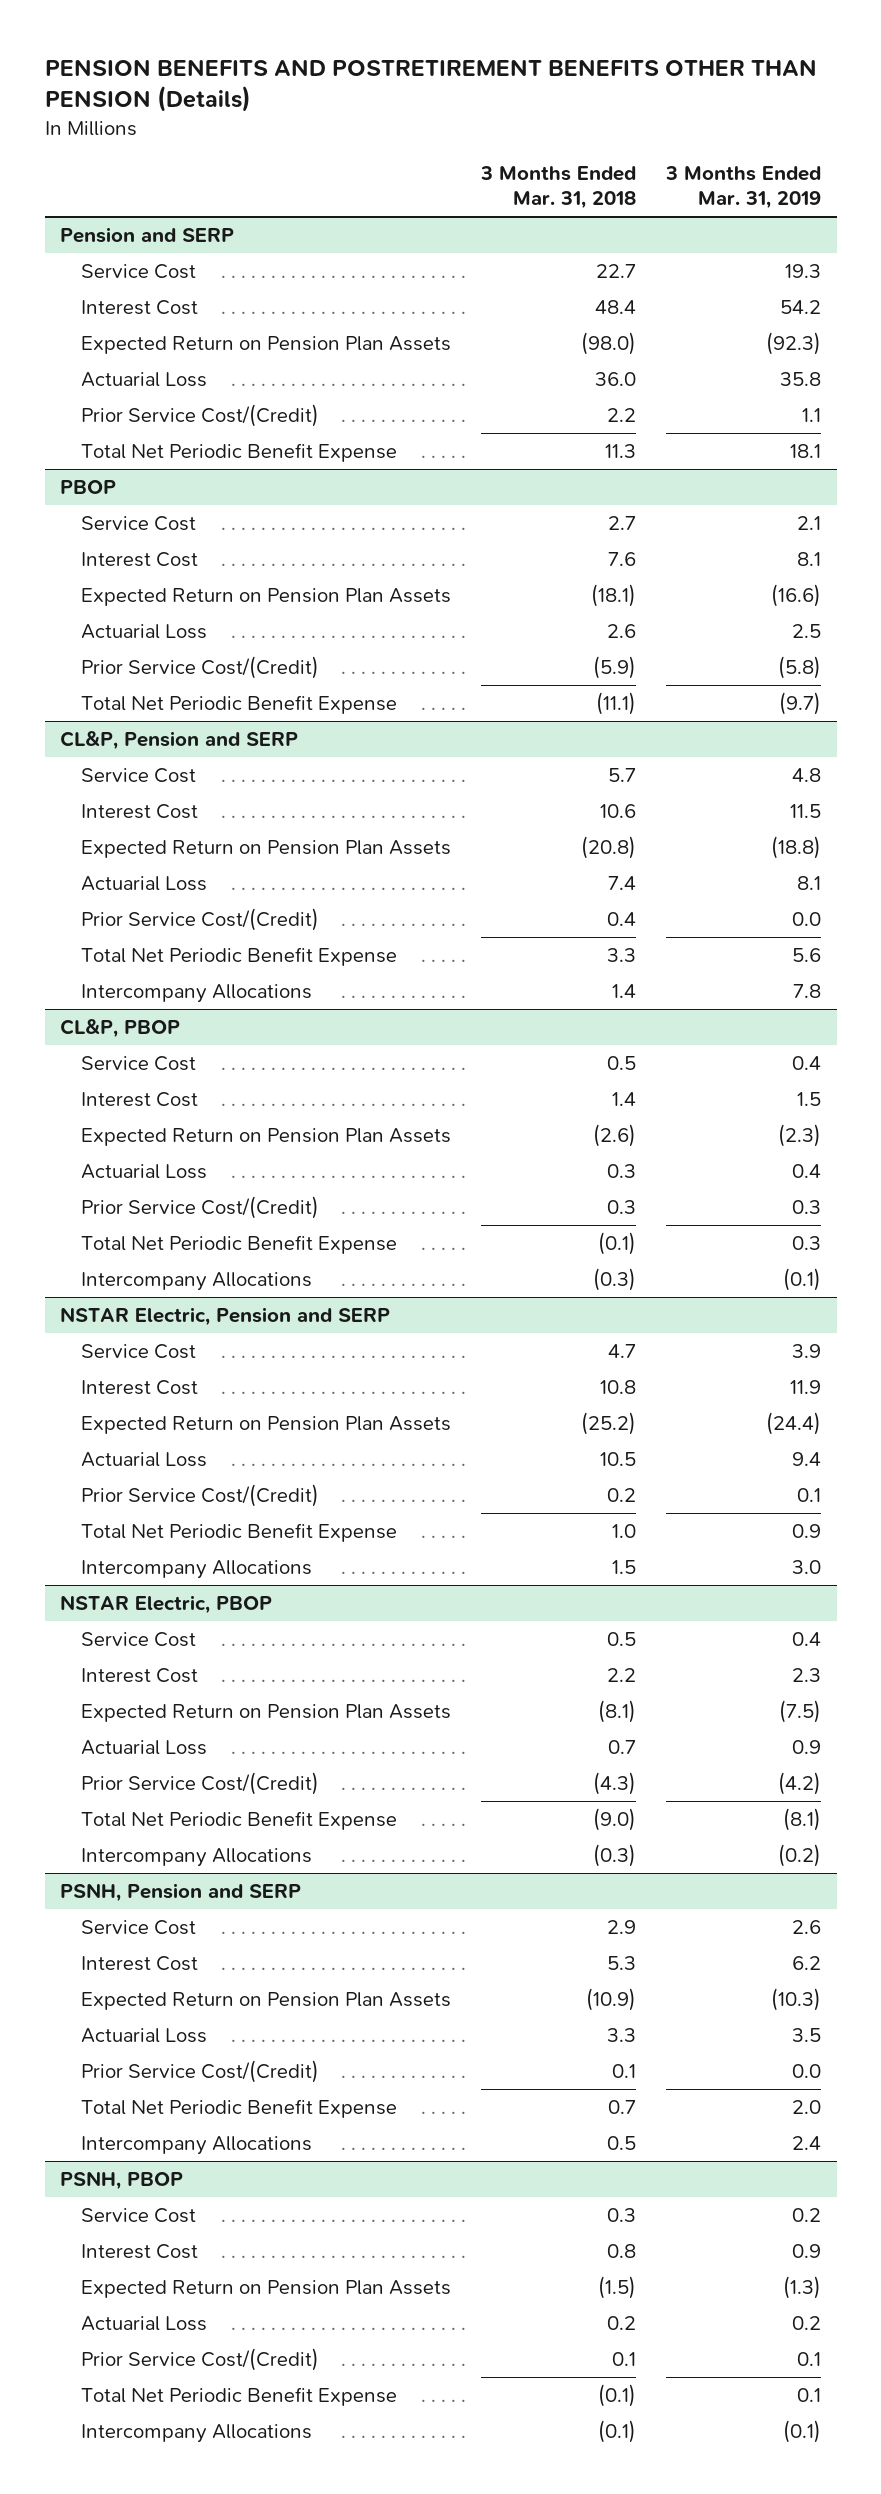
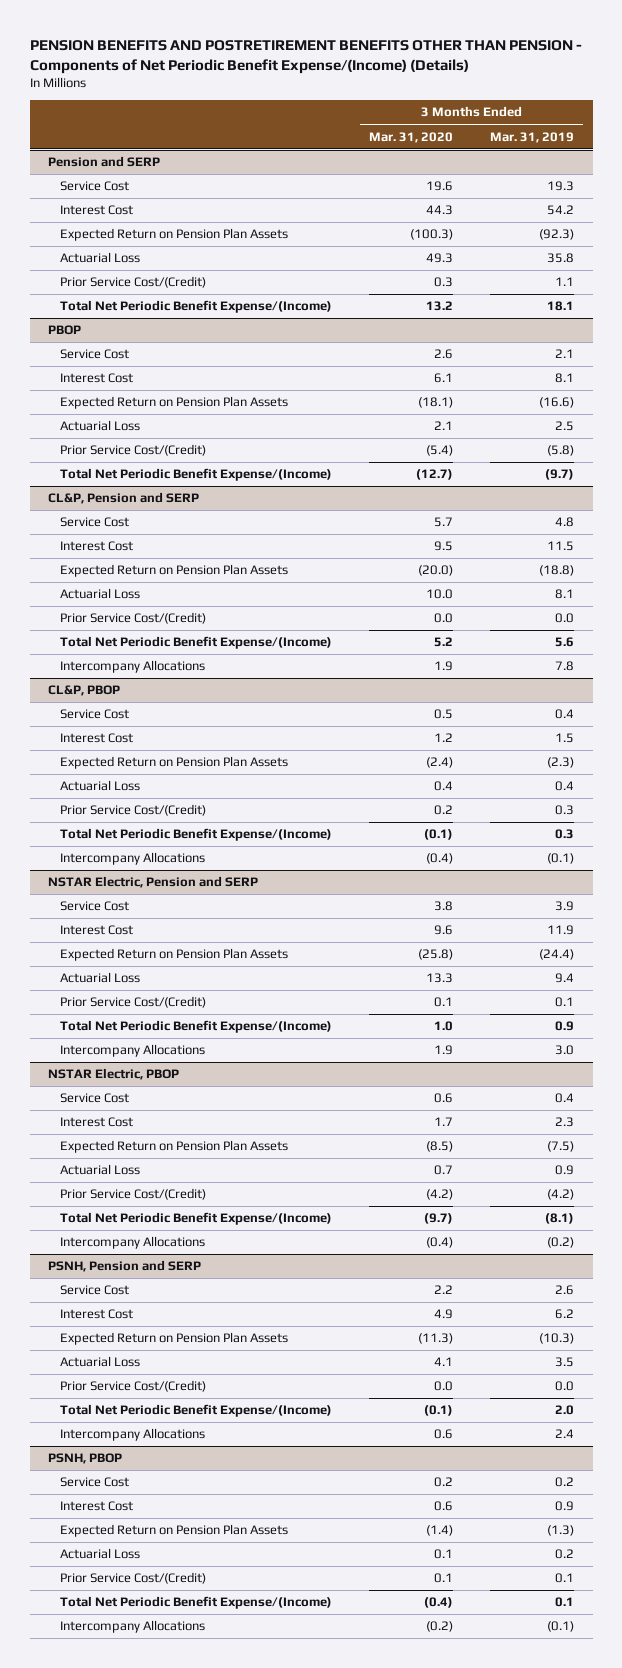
[44,59,817,113] PENSION BENEFITS AND POSTRETIREMENT BENEFITS OTHER THAN PENSION (Details) -> [29,39,582,74] PENSION BENEFITS AND POSTRETIREMENT BENEFITS OTHER THAN PENSION - Components of Net Periodic Benefit Expense/(Income) (Details)
[480,166,637,210] 3 Months Ended Mar. 31, 2018 -> none
none -> [368,131,453,143] Mar. 31, 2020
[80,442,397,462] Total Net Periodic Benefit Expense -> [59,300,332,314] Total Net Periodic Benefit Expense/(Income)
[80,694,397,714] Total Net Periodic Benefit Expense -> [59,468,332,482] Total Net Periodic Benefit Expense/(Income)
[80,946,397,966] Total Net Periodic Benefit Expense -> [59,636,332,650] Total Net Periodic Benefit Expense/(Income)
[80,1234,397,1254] Total Net Periodic Benefit Expense -> [59,828,332,842] Total Net Periodic Benefit Expense/(Income)
[80,1522,397,1542] Total Net Periodic Benefit Expense -> [59,1020,332,1034] Total Net Periodic Benefit Expense/(Income)
[80,1810,397,1830] Total Net Periodic Benefit Expense -> [59,1212,332,1226] Total Net Periodic Benefit Expense/(Income)
[80,2098,397,2118] Total Net Periodic Benefit Expense -> [59,1404,332,1418] Total Net Periodic Benefit Expense/(Income)
[80,2386,397,2406] Total Net Periodic Benefit Expense -> [59,1596,332,1610] Total Net Periodic Benefit Expense/(Income)

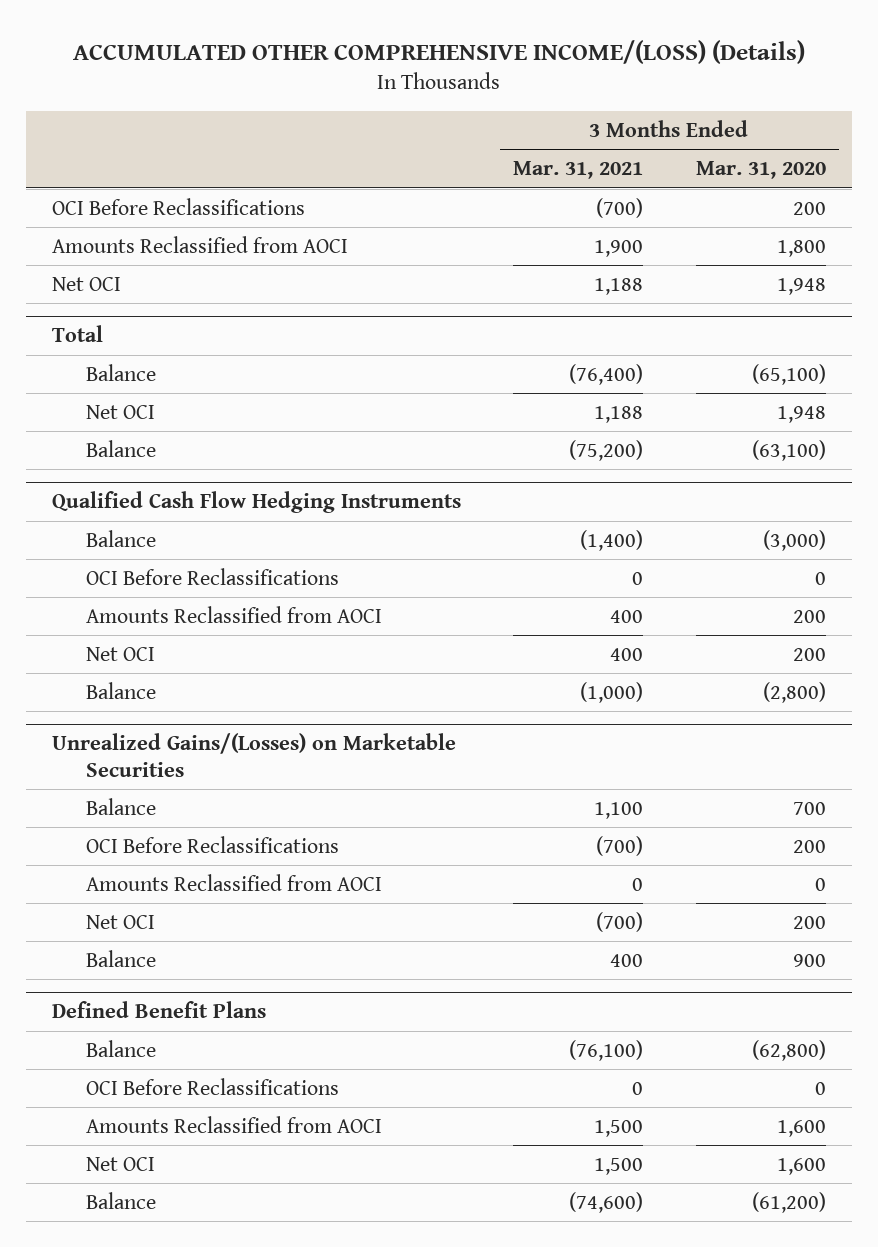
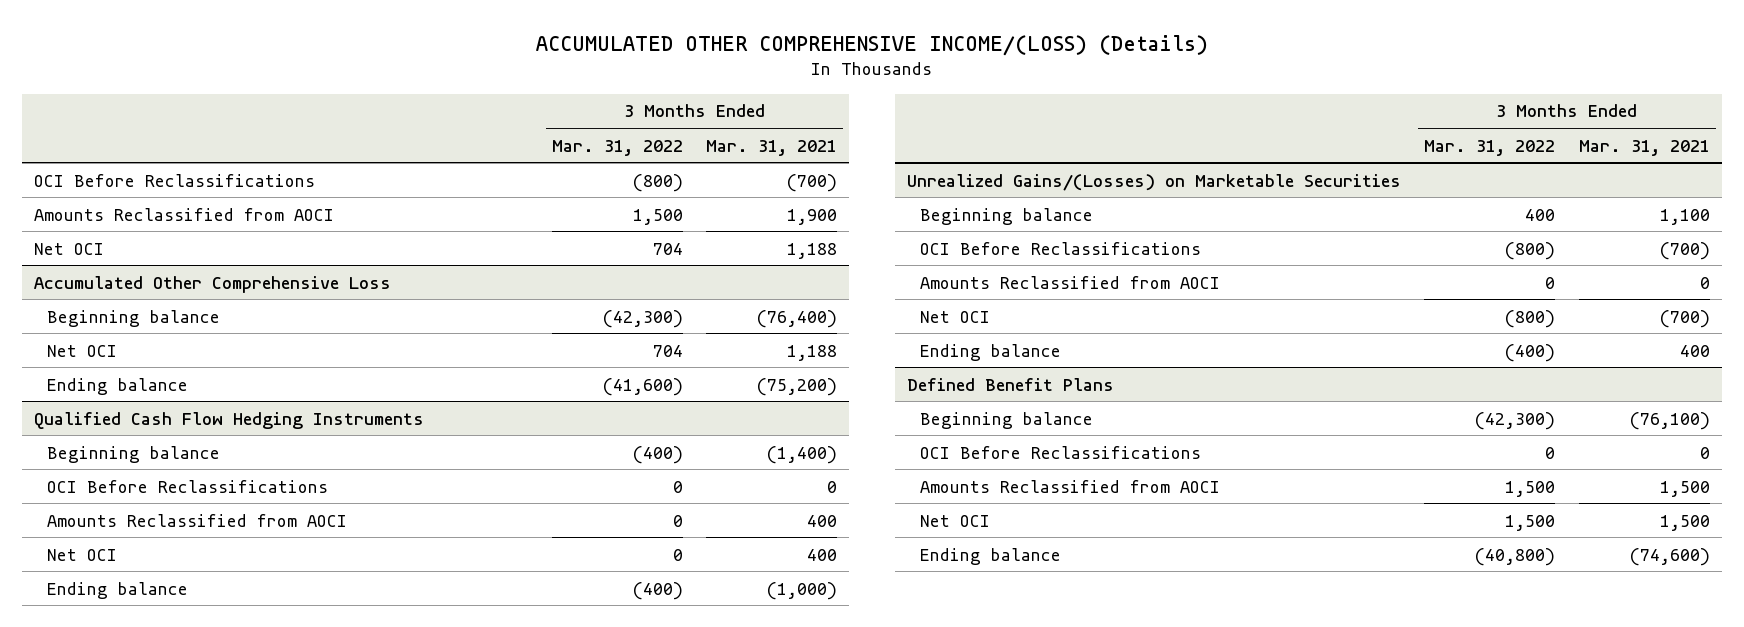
[695,161,826,180] Mar. 31, 2020 -> none
none -> [551,139,683,156] Mar. 31, 2022
[52,325,104,343] Total -> [34,275,392,293] Accumulated Other Comprehensive Loss
[85,363,156,381] Balance -> [47,309,221,327] Beginning balance
[85,439,156,457] Balance -> [47,377,189,395] Ending balance
[85,529,156,547] Balance -> [47,445,221,463] Beginning balance
[85,681,156,699] Balance -> [47,581,189,599] Ending balance
[85,797,156,815] Balance -> [919,207,1093,225] Beginning balance
[85,949,156,967] Balance -> [919,343,1061,361] Ending balance
[85,1039,156,1057] Balance -> [919,411,1093,429] Beginning balance
[85,1191,156,1209] Balance -> [919,547,1061,565] Ending balance

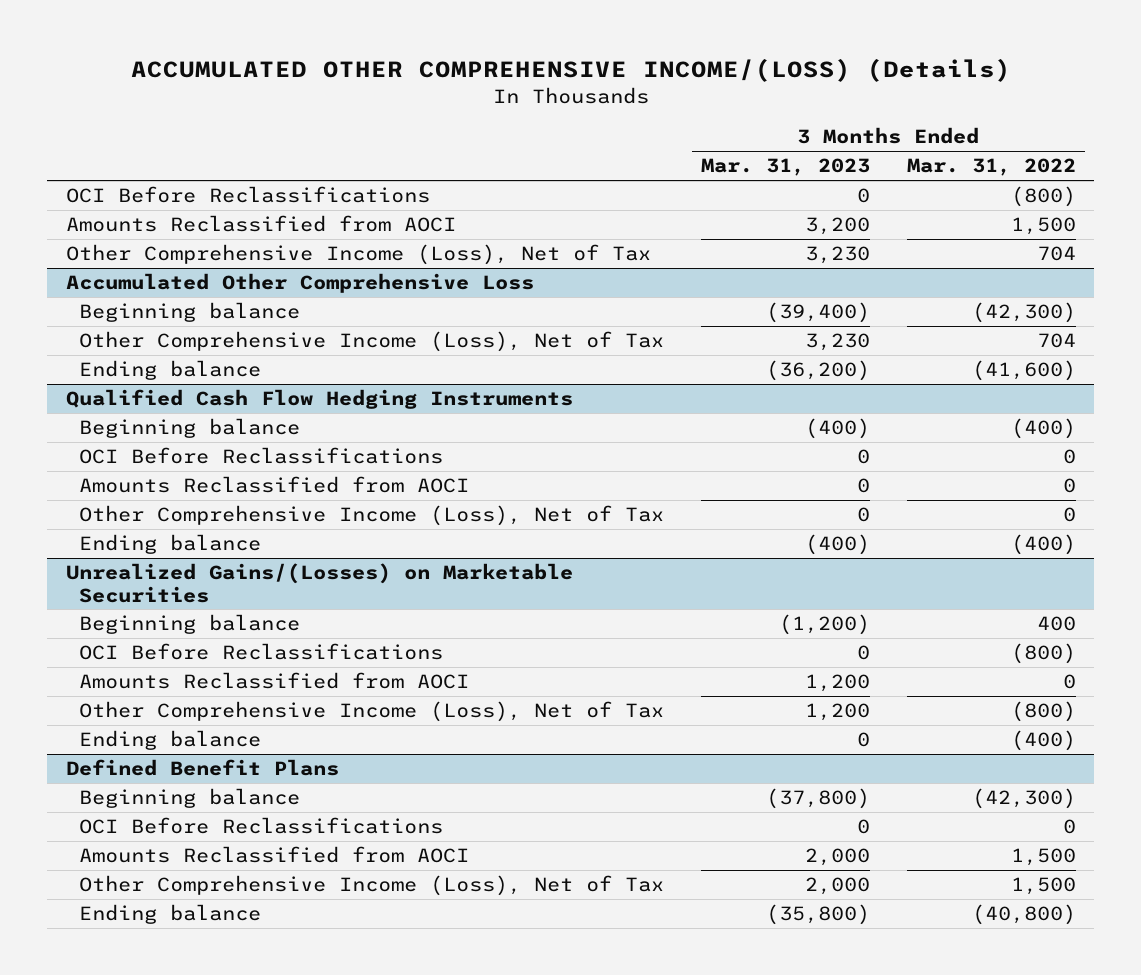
[706,139,838,156] Mar. 31, 2021 -> none
none -> [700,158,870,177] Mar. 31, 2023
[34,242,105,255] Net OCI -> [65,244,651,266] Other Comprehensive Income (Loss), Net of Tax
[47,344,118,357] Net OCI -> [79,331,665,353] Other Comprehensive Income (Loss), Net of Tax
[47,548,118,561] Net OCI -> [79,505,665,527] Other Comprehensive Income (Loss), Net of Tax
[919,310,990,323] Net OCI -> [79,701,665,723] Other Comprehensive Income (Loss), Net of Tax
[919,514,990,527] Net OCI -> [79,875,665,897] Other Comprehensive Income (Loss), Net of Tax

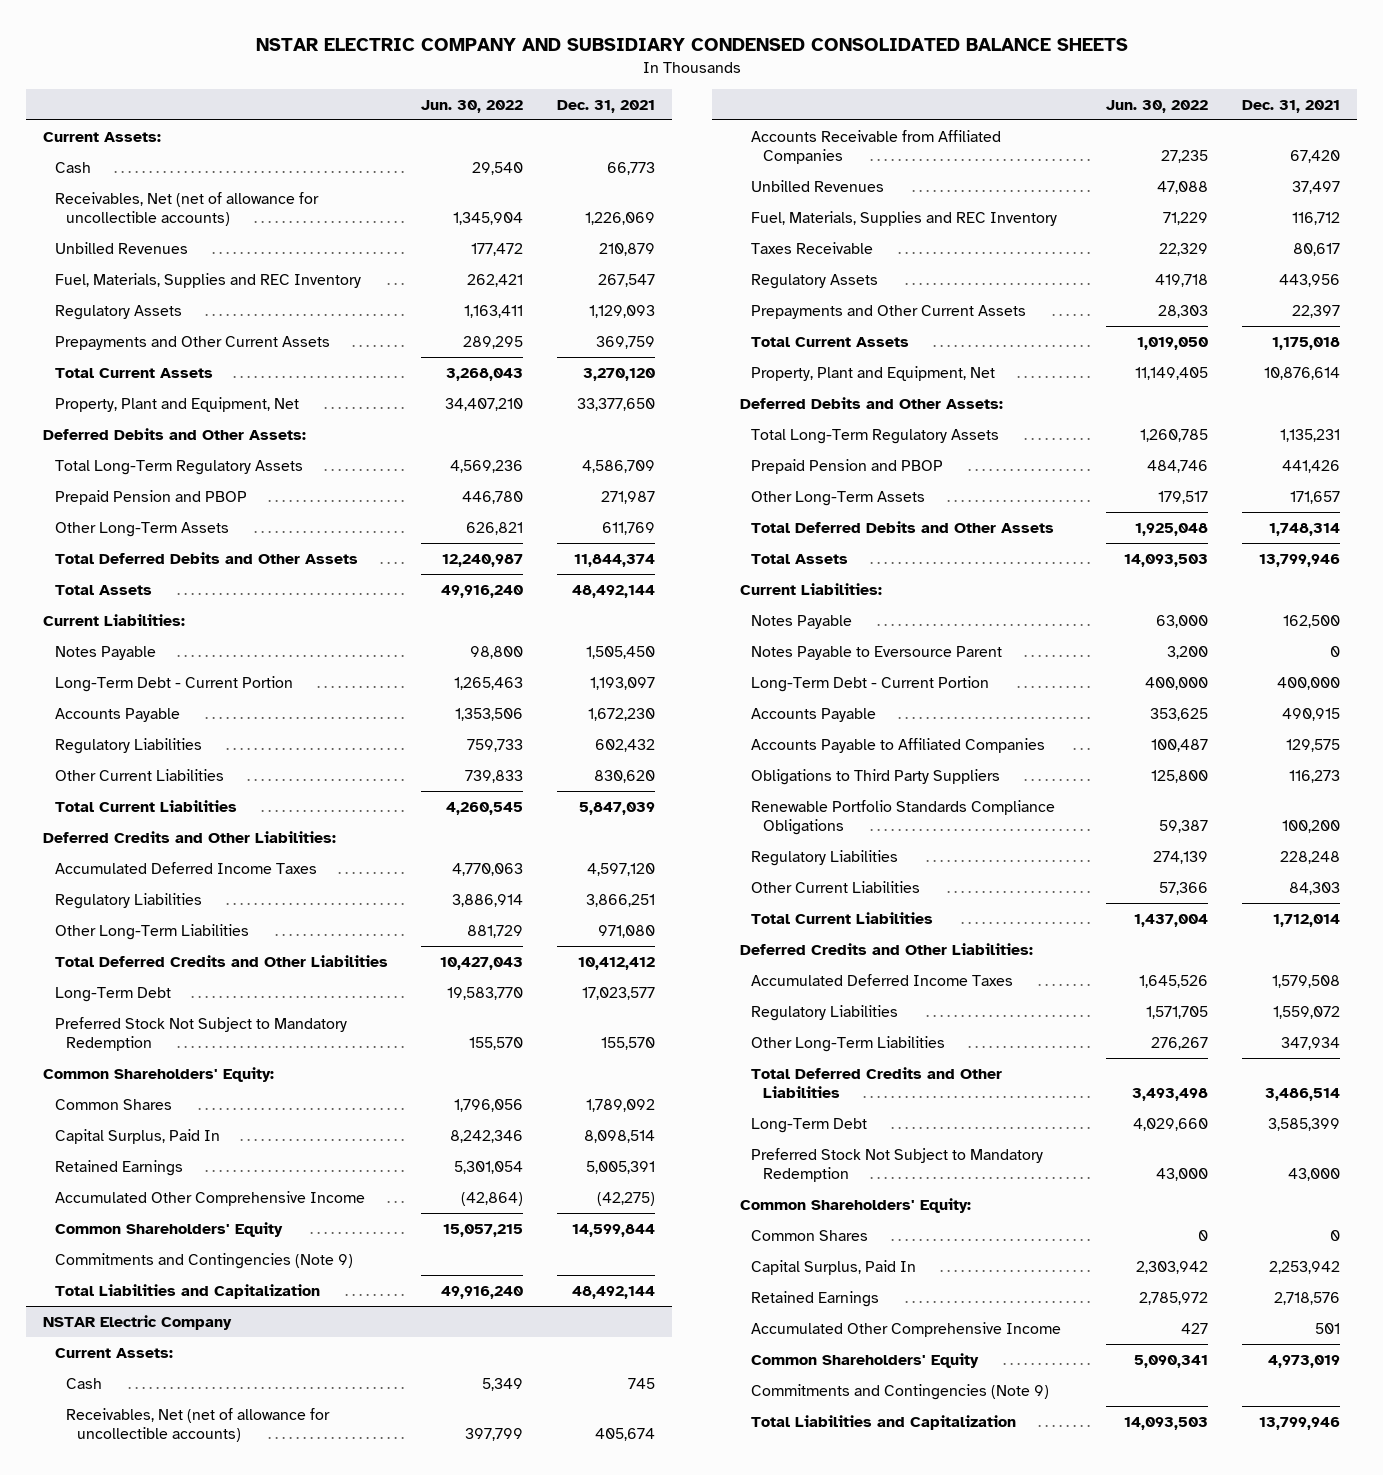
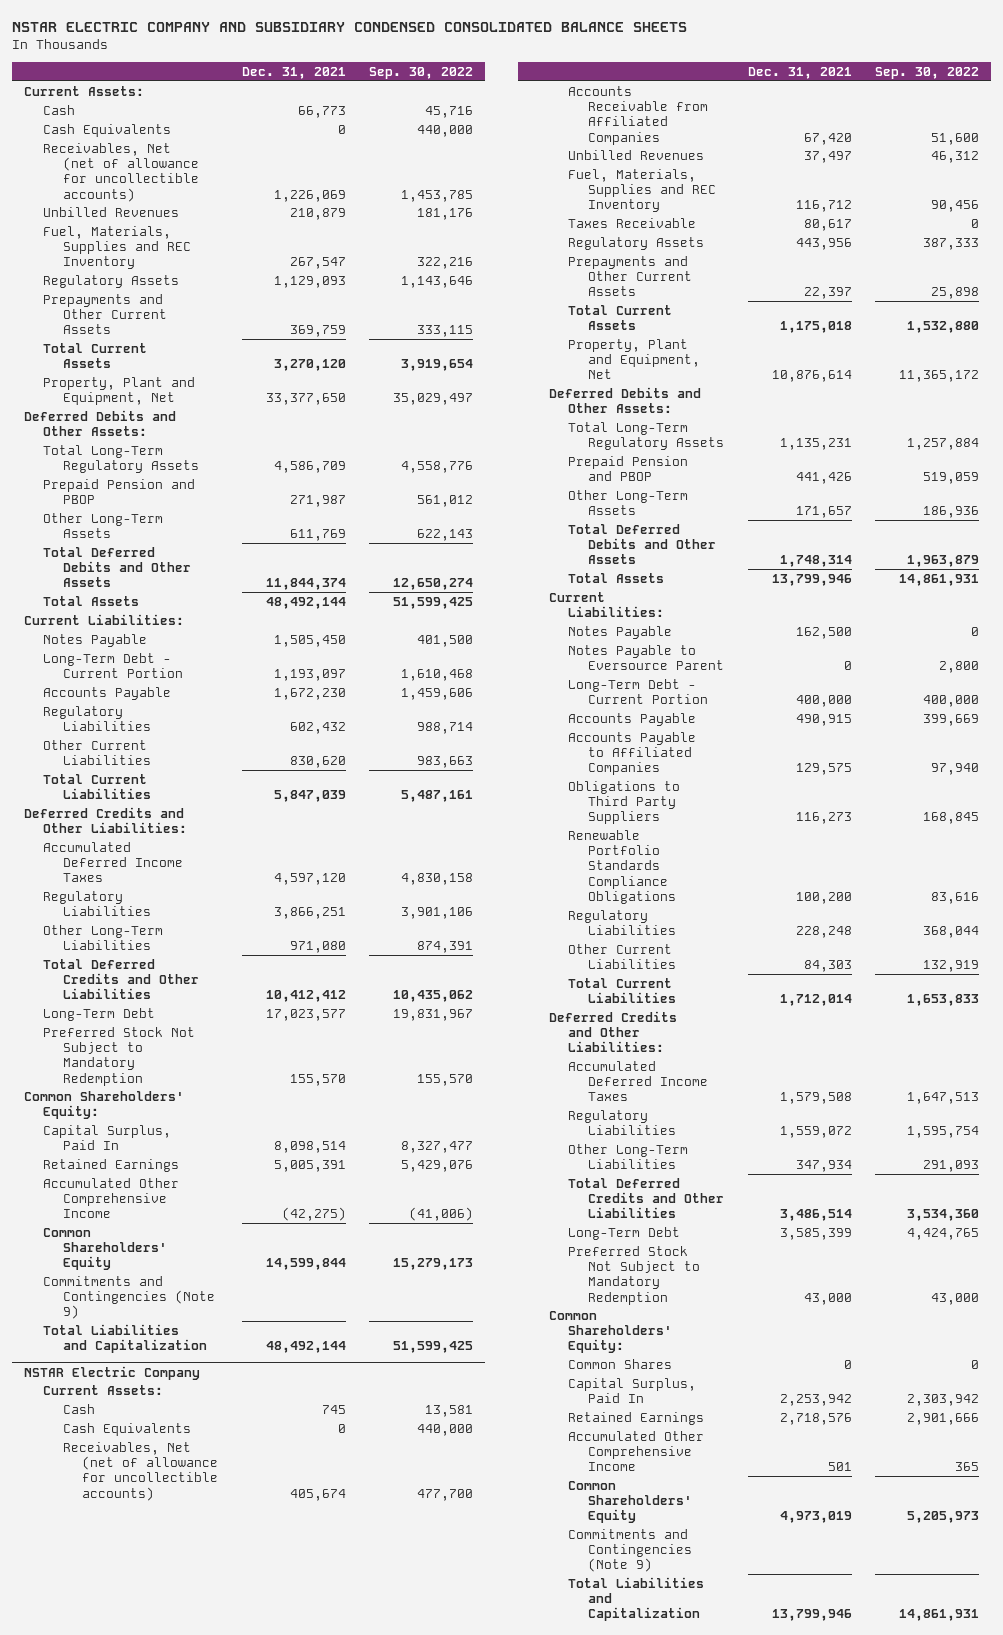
[421,99,524,113] Jun. 30, 2022 -> none
none -> [369,67,474,80] Sep. 30, 2022
none -> [43,123,172,137] Cash Equivalents
[54,1098,172,1110] Common Shares -> none
none -> [62,1422,191,1436] Cash Equivalents

